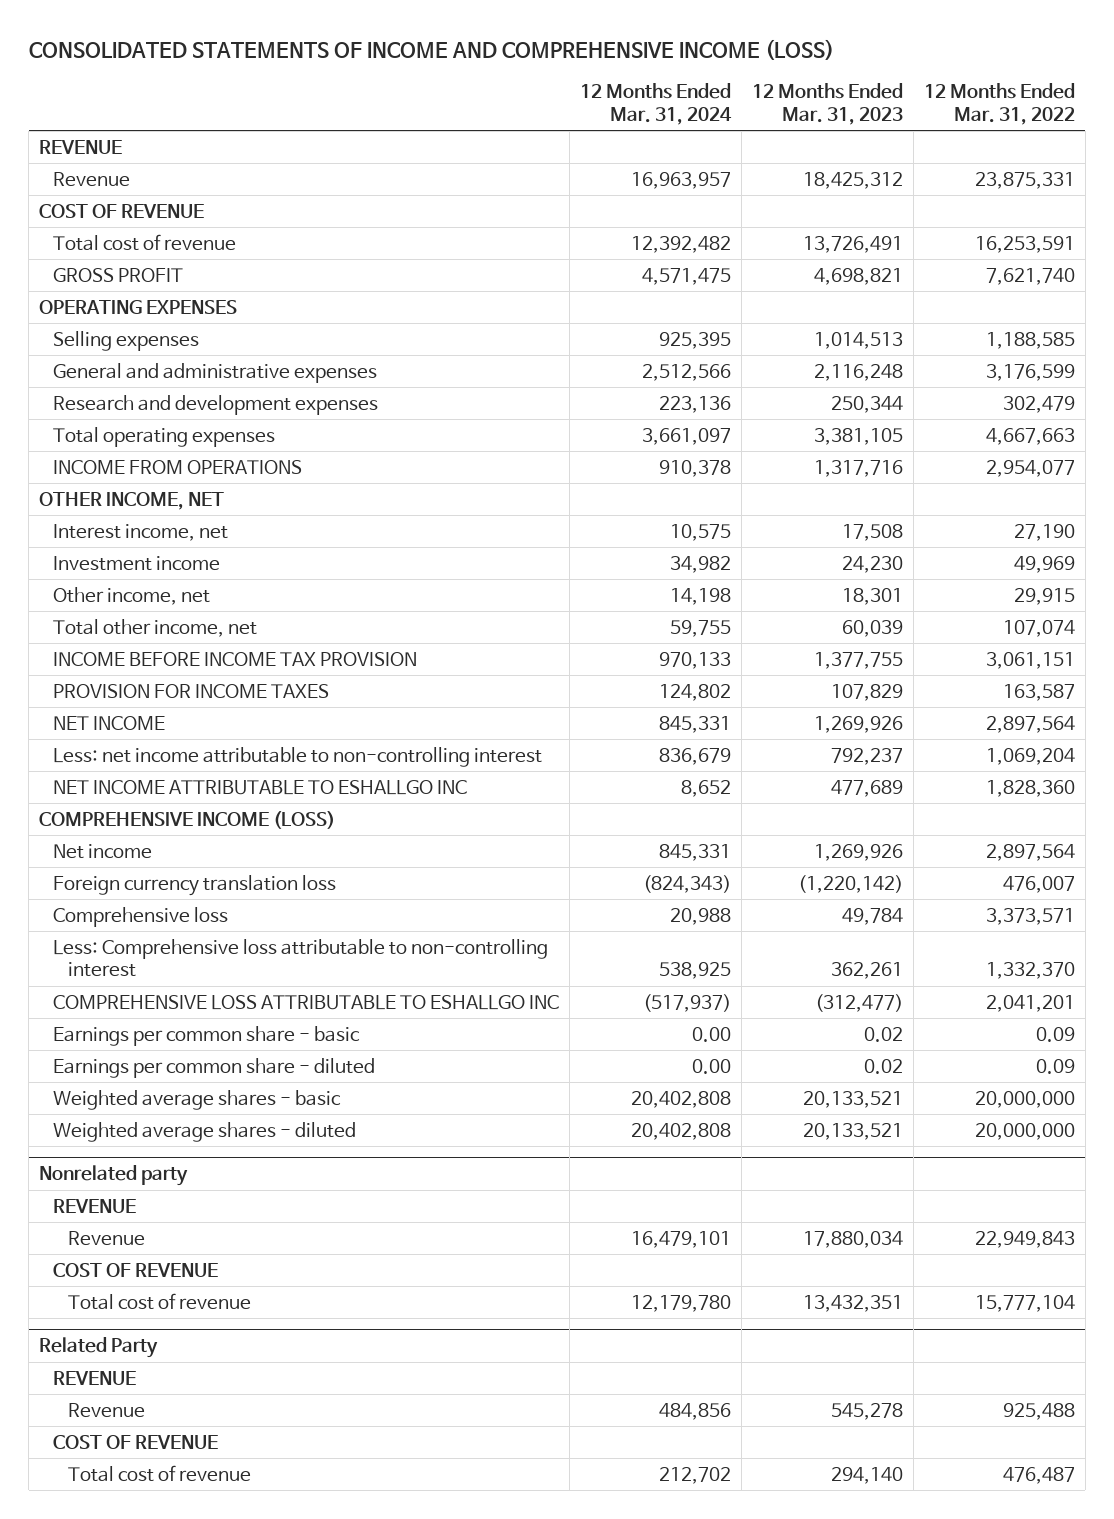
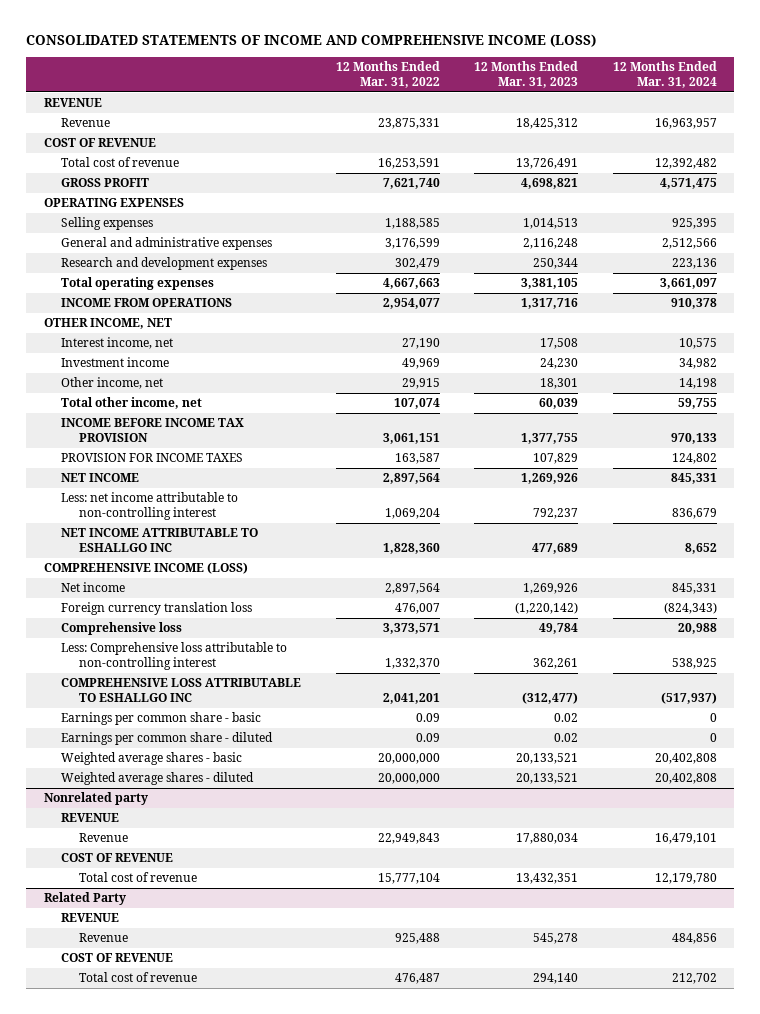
[692,1026,732,1042] 0.00 -> [709,713,717,723] 0
[692,1058,732,1074] 0.00 -> [709,733,717,743] 0

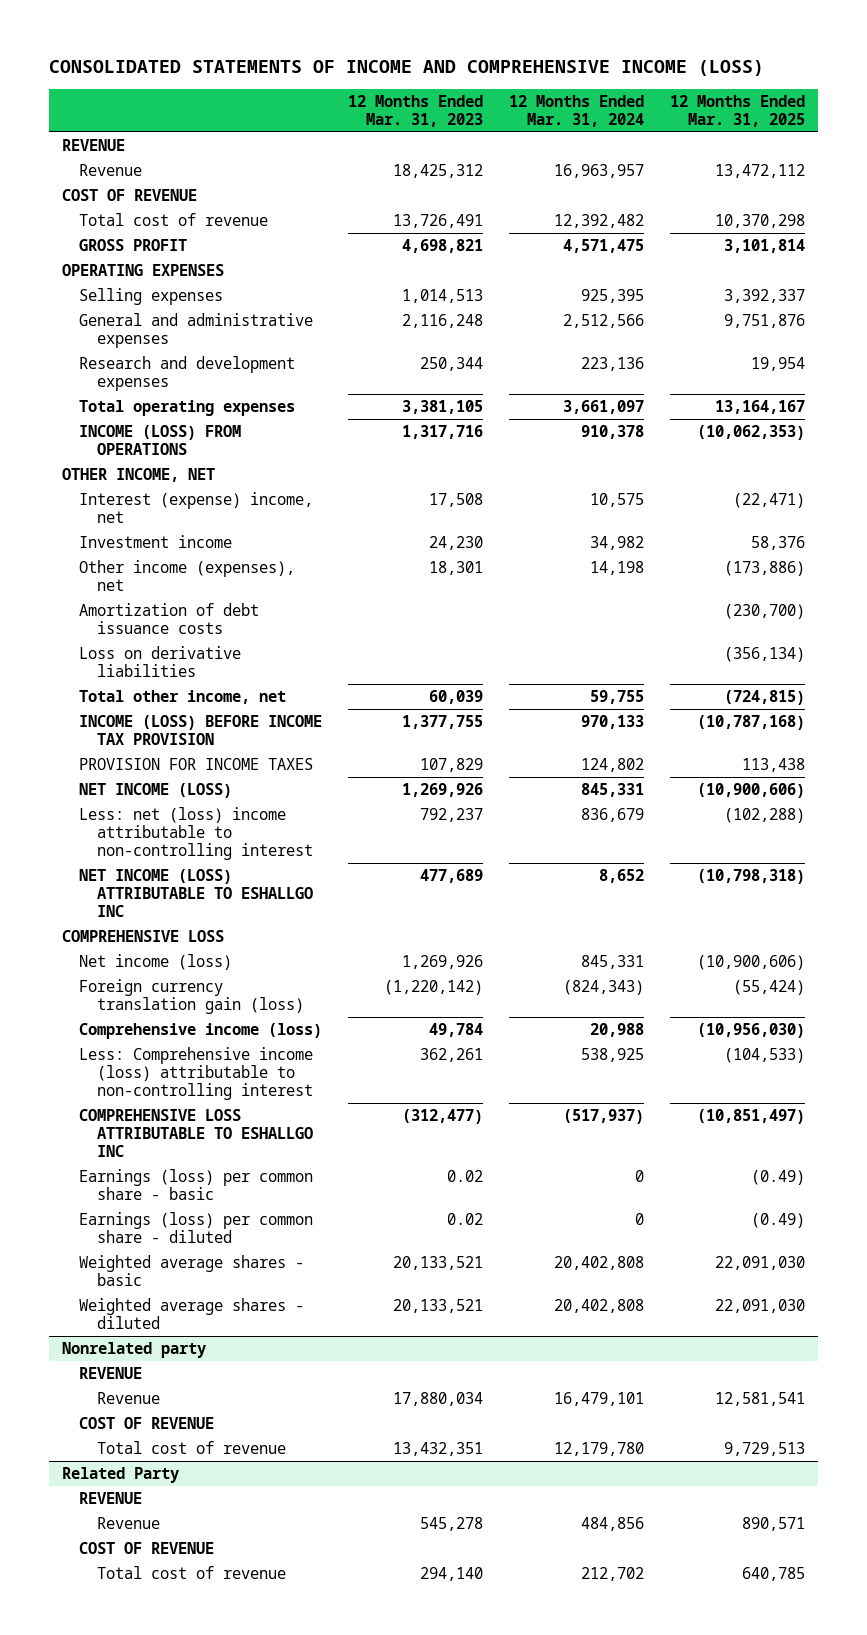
[335,60,440,89] 12 Months Ended Mar. 31, 2022 -> none
none -> [670,94,806,127] 12 Months Ended Mar. 31, 2025
[61,298,233,308] INCOME FROM OPERATIONS -> [79,425,242,456] INCOME (LOSS) FROM OPERATIONS
[61,337,174,350] Interest income, net -> [79,492,314,524] Interest (expense) income, net
[61,377,164,390] Other income, net -> [79,560,296,592] Other income (expenses), net
none -> [79,603,260,635] Amortization of debt issuance costs
none -> [79,646,242,678] Loss on derivative liabilities
[61,418,245,443] INCOME BEFORE INCOME TAX PROVISION -> [79,715,323,746] INCOME (LOSS) BEFORE INCOME TAX PROVISION
[61,473,140,483] NET INCOME -> [79,783,233,799] NET INCOME (LOSS)
[61,492,239,521] Less: net income attributable to non-controlling interest -> [79,807,313,861] Less: net (loss) income attributable to non-controlling interest
[61,528,259,553] NET INCOME ATTRIBUTABLE TO ESHALLGO INC -> [79,869,313,918] NET INCOME (LOSS) ATTRIBUTABLE TO ESHALLGO INC
[43,562,248,575] COMPREHENSIVE INCOME (LOSS) -> [62,930,225,943] COMPREHENSIVE LOSS
[61,582,126,593] Net income -> [79,954,233,971] Net income (loss)
[61,602,253,616] Foreign currency translation loss -> [79,979,304,1015] Foreign currency translation gain (loss)
[61,622,183,636] Comprehensive loss -> [79,1023,323,1040] Comprehensive income (loss)
[61,642,288,671] Less: Comprehensive loss attributable to non-controlling interest -> [79,1047,314,1101] Less: Comprehensive income (loss) attributable to non-controlling interest
[61,712,262,726] Earnings per common share - basic -> [79,1169,314,1201] Earnings (loss) per common share - basic
[61,732,274,746] Earnings per common share - diluted -> [79,1212,314,1244] Earnings (loss) per common share - diluted

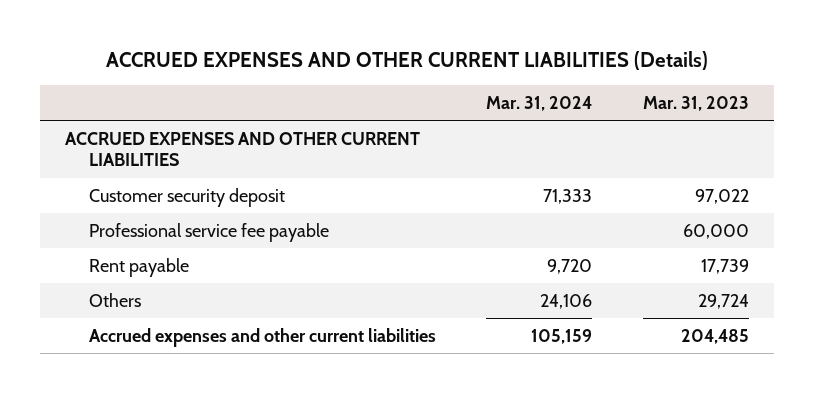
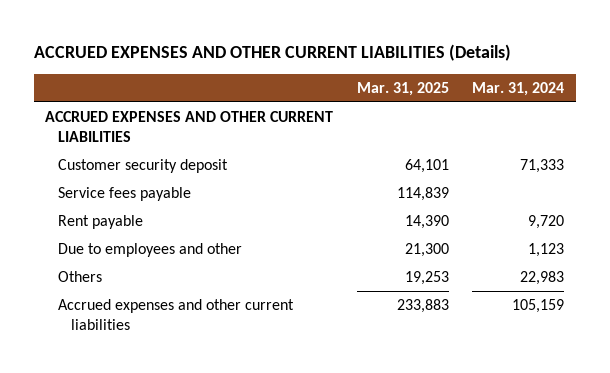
[643,95,750,111] Mar. 31, 2023 -> none
none -> [356,81,449,96] Mar. 31, 2025
[88,222,329,242] Professional service fee payable -> [58,187,192,202] Service fees payable
none -> [58,243,243,258] Due to employees and other
[540,293,593,309] 24,106 -> [520,271,565,286] 22,983

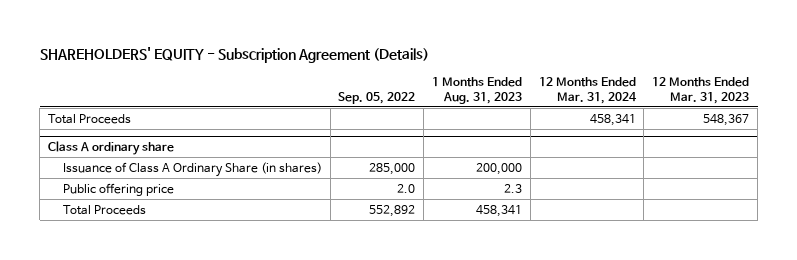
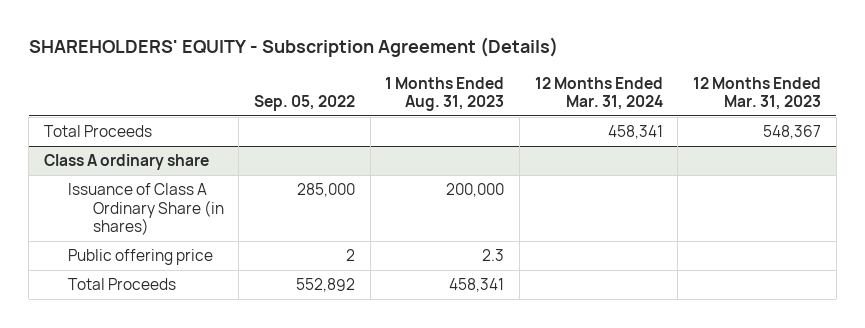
[397,183,416,193] 2.0 -> [345,249,355,262] 2

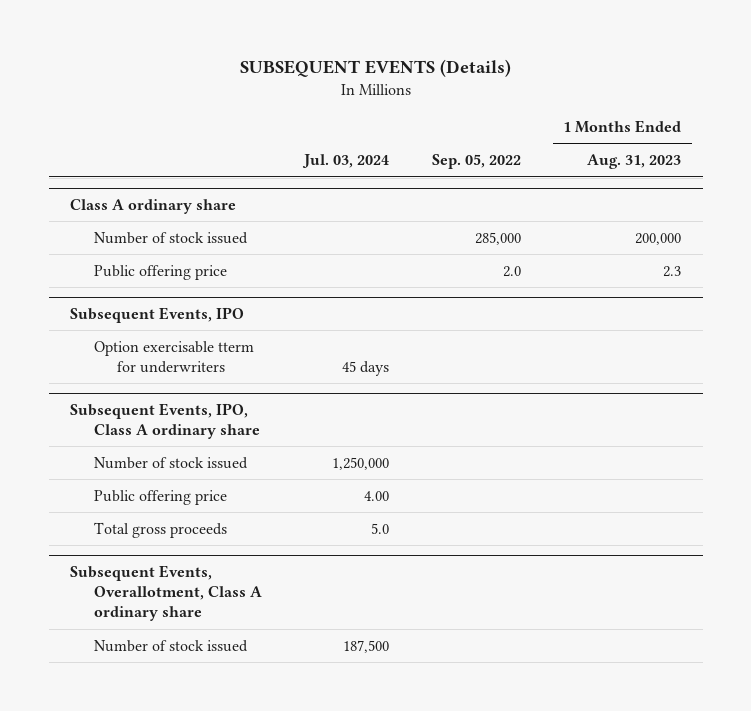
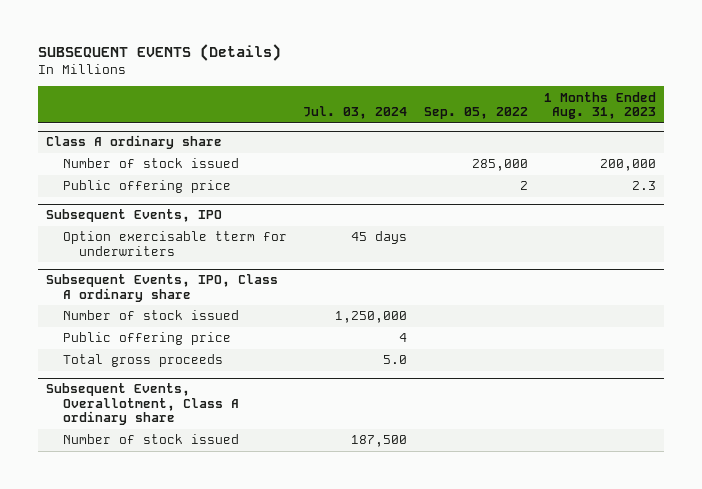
[502,265,521,277] 2.0 -> [519,181,528,191] 2
[364,490,390,501] 4.00 -> [399,333,408,343] 4

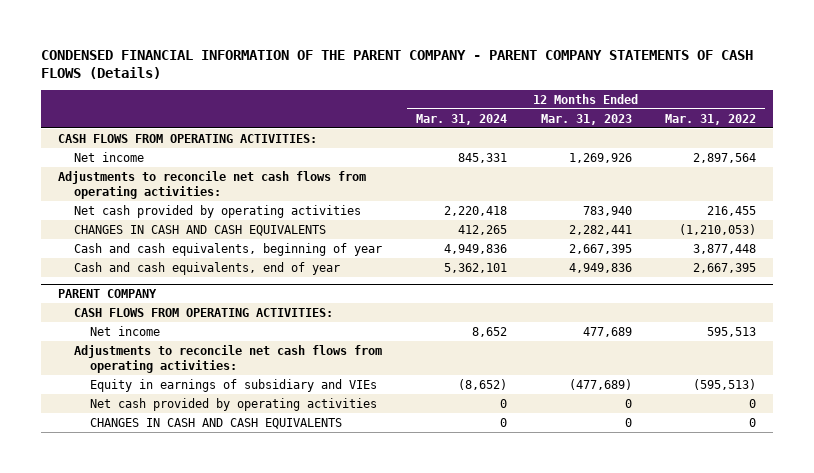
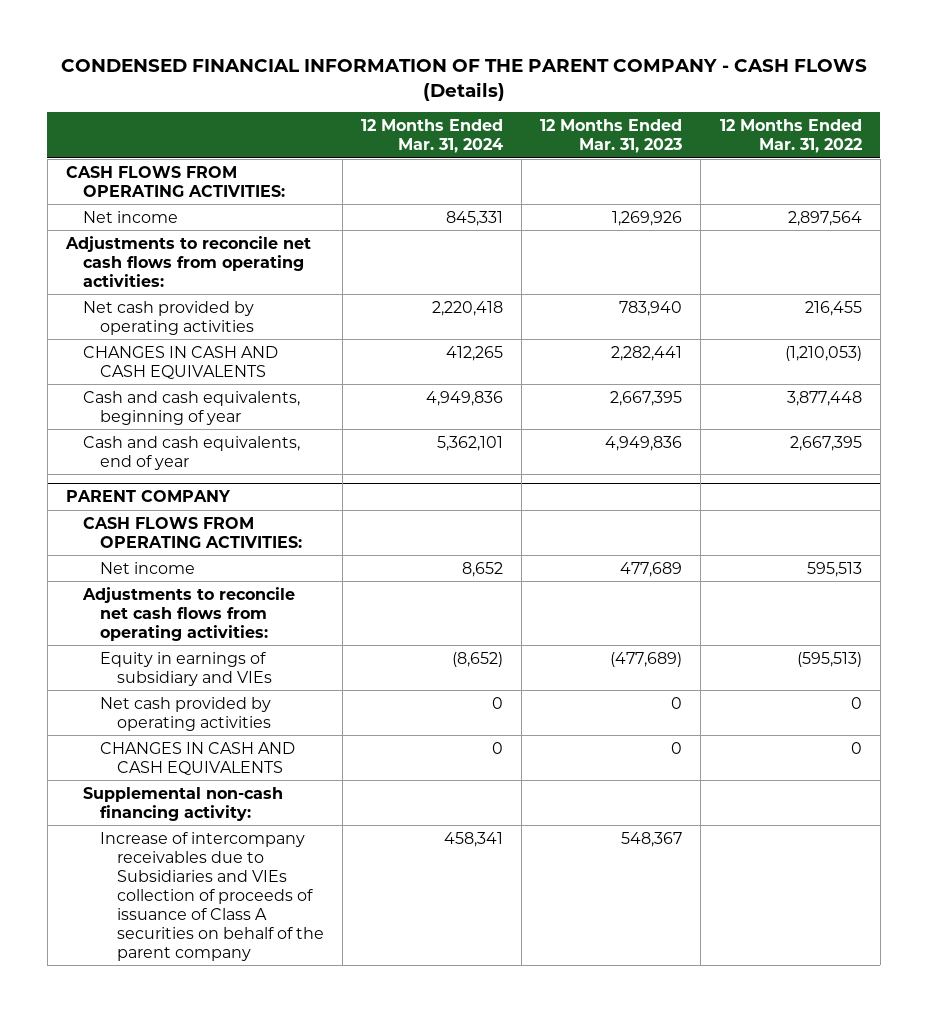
[41,49,754,80] CONDENSED FINANCIAL INFORMATION OF THE PARENT COMPANY - PARENT COMPANY STATEMENTS OF CASH FLOWS (Details) -> [60,58,867,101] CONDENSED FINANCIAL INFORMATION OF THE PARENT COMPANY - CASH FLOWS (Details)
none -> [82,786,283,821] Supplemental non-cash financing activity:
none -> [99,831,325,961] Increase of intercompany receivables due to Subsidiaries and VIEs collection of proceeds of issuance of Class A securities on behalf of the parent company

